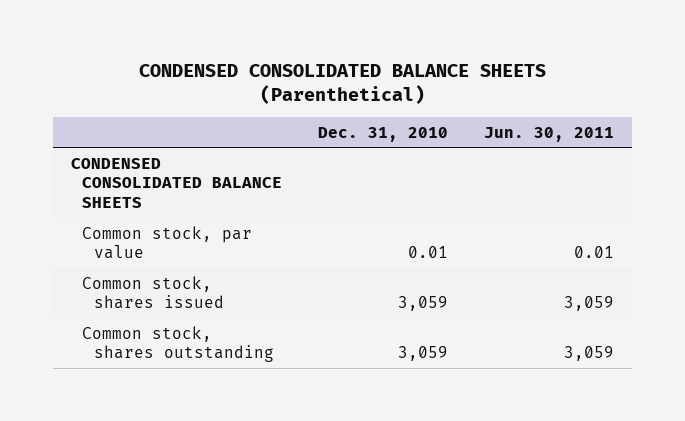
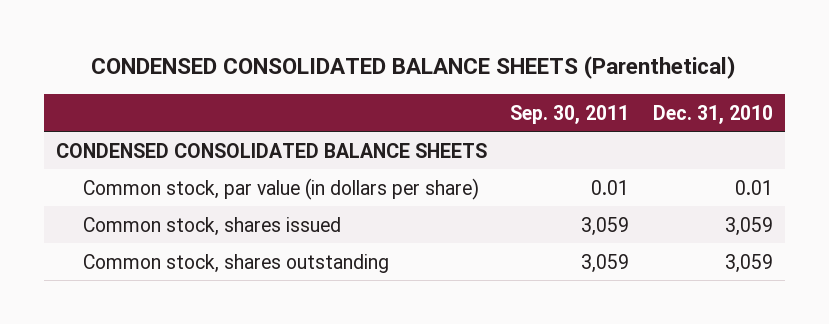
[484,126,615,142] Jun. 30, 2011 -> none
none -> [510,104,630,124] Sep. 30, 2011
[82,225,253,260] Common stock, par value -> [83,177,480,200] Common stock, par value (in dollars per share)

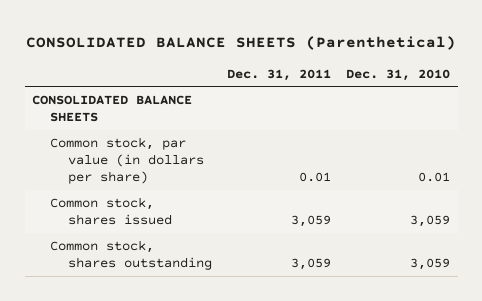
[91,56,737,80] CONDENSED CONSOLIDATED BALANCE SHEETS (Parenthetical) -> [26,35,457,50] CONSOLIDATED BALANCE SHEETS (Parenthetical)
[510,104,630,124] Sep. 30, 2011 -> none
none -> [226,68,331,81] Dec. 31, 2011
[55,142,487,158] CONDENSED CONSOLIDATED BALANCE SHEETS -> [32,94,193,123] CONSOLIDATED BALANCE SHEETS

